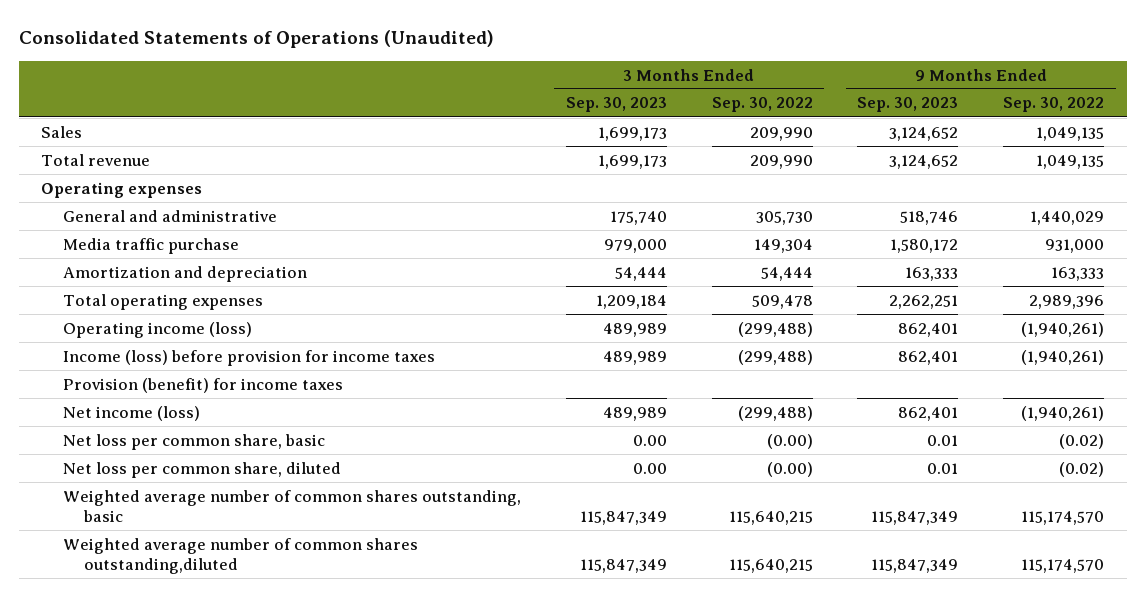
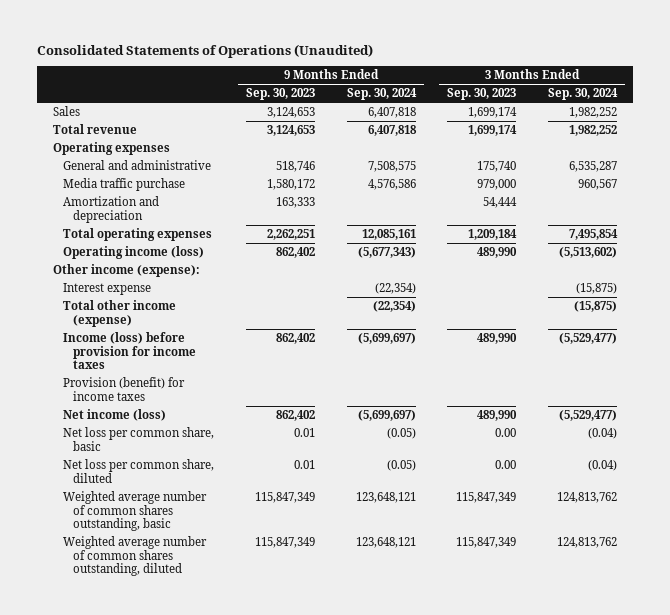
[711,97,813,113] Sep. 30, 2022 -> none
[1003,97,1105,113] Sep. 30, 2022 -> none
none -> [346,88,417,101] Sep. 30, 2024
none -> [548,88,619,101] Sep. 30, 2024
[597,126,667,141] 1,699,173 -> [468,107,518,119] 1,699,174
[889,126,959,141] 3,124,652 -> [266,107,315,119] 3,124,653
[597,154,667,169] 1,699,173 -> [468,125,518,137] 1,699,174
[889,154,959,169] 3,124,652 -> [266,125,315,137] 3,124,653
[602,322,667,337] 489,989 -> [477,247,518,259] 489,990
[898,322,959,337] 862,401 -> [275,247,315,259] 862,402
none -> [53,264,201,278] Other income (expense):
none -> [62,283,151,296] Interest expense
none -> [62,300,176,327] Total other income (expense)
[602,350,667,365] 489,989 -> [477,333,518,345] 489,990
[898,350,959,365] 862,401 -> [275,333,315,345] 862,402
[602,406,667,421] 489,989 -> [477,410,518,422] 489,990
[898,406,959,421] 862,401 -> [275,410,315,422] 862,402
[62,537,418,574] Weighted average number of common shares outstanding,diluted -> [62,536,207,577] Weighted average number of common shares outstanding, diluted

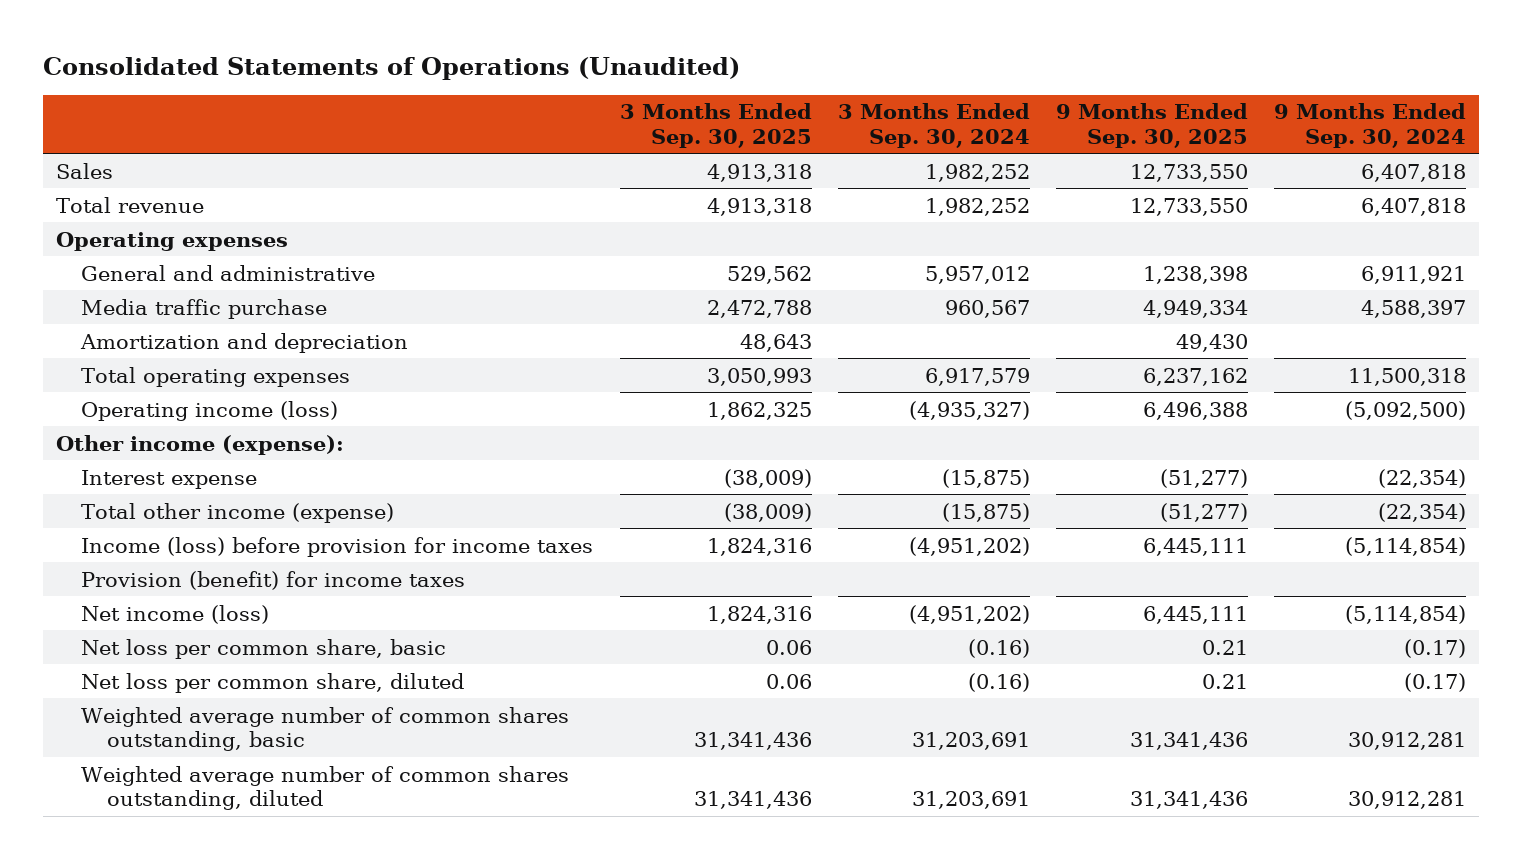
[245,88,315,101] Sep. 30, 2023 -> none
[447,88,517,101] Sep. 30, 2023 -> none
none -> [619,103,812,148] 3 Months Ended Sep. 30, 2025
none -> [1056,103,1249,148] 9 Months Ended Sep. 30, 2025
[367,161,416,173] 7,508,575 -> [1361,265,1467,284] 6,911,921
[569,161,618,173] 6,535,287 -> [924,265,1030,284] 5,957,012
[367,179,416,191] 4,576,586 -> [1361,299,1467,318] 4,588,397
[361,229,416,241] 12,085,161 -> [1348,367,1467,386] 11,500,318
[569,229,619,241] 7,495,854 -> [924,367,1030,386] 6,917,579
[357,247,416,259] (5,677,343) -> [1345,400,1467,420] (5,092,500)
[559,247,618,259] (5,513,602) -> [908,400,1030,420] (4,935,327)
[357,333,416,345] (5,699,697) -> [1345,536,1467,556] (5,114,854)
[559,333,618,345] (5,529,477) -> [908,536,1030,556] (4,951,202)
[357,410,416,422] (5,699,697) -> [1345,604,1467,624] (5,114,854)
[559,410,618,422] (5,529,477) -> [908,604,1030,624] (4,951,202)
[386,428,416,440] (0.05) -> [1404,638,1467,658] (0.17)
[588,428,618,440] (0.04) -> [967,638,1030,658] (0.16)
[386,460,416,472] (0.05) -> [1404,672,1467,692] (0.17)
[588,460,618,472] (0.04) -> [967,672,1030,692] (0.16)
[355,492,416,504] 123,648,121 -> [1348,731,1467,750] 30,912,281
[557,492,618,504] 124,813,762 -> [911,731,1030,750] 31,203,691
[355,537,416,549] 123,648,121 -> [1348,790,1467,809] 30,912,281
[557,537,618,549] 124,813,762 -> [911,790,1030,809] 31,203,691

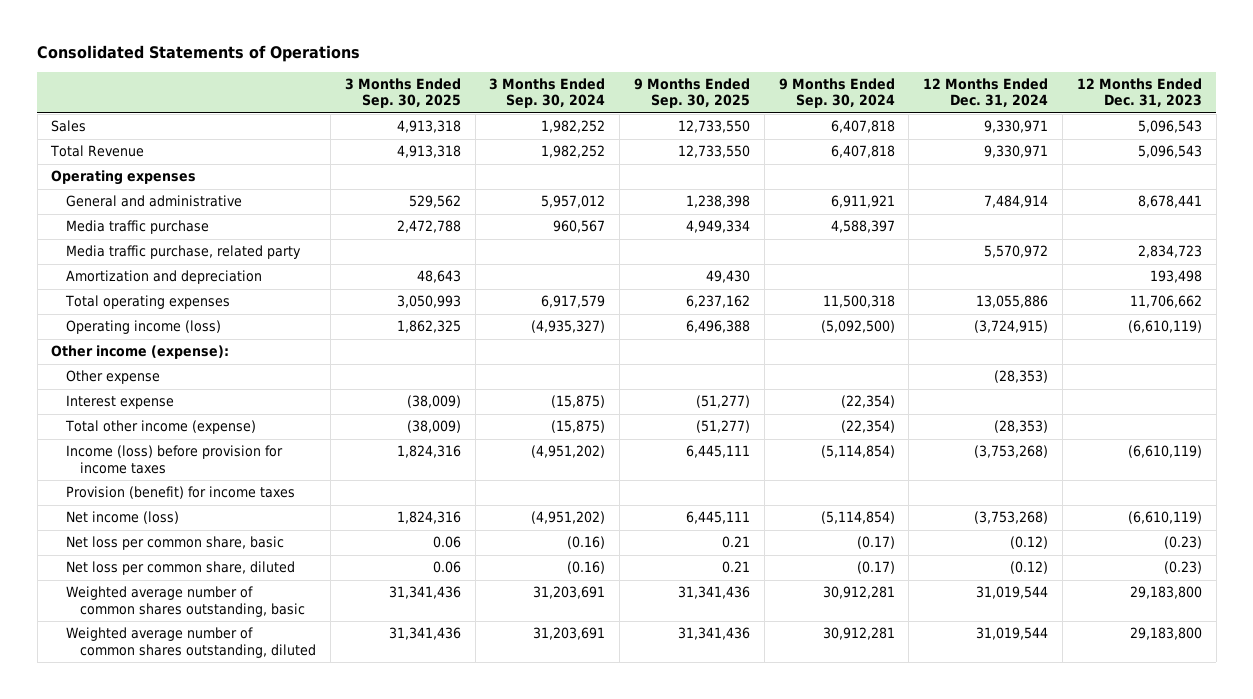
[42,56,740,80] Consolidated Statements of Operations (Unaudited) -> [37,45,361,63] Consolidated Statements of Operations
none -> [923,77,1049,108] 12 Months Ended Dec. 31, 2024
none -> [1076,77,1202,108] 12 Months Ended Dec. 31, 2023
[55,196,204,213] Total revenue -> [50,145,145,158] Total Revenue
none -> [65,245,301,260] Media traffic purchase, related party
none -> [65,370,160,385] Other expense

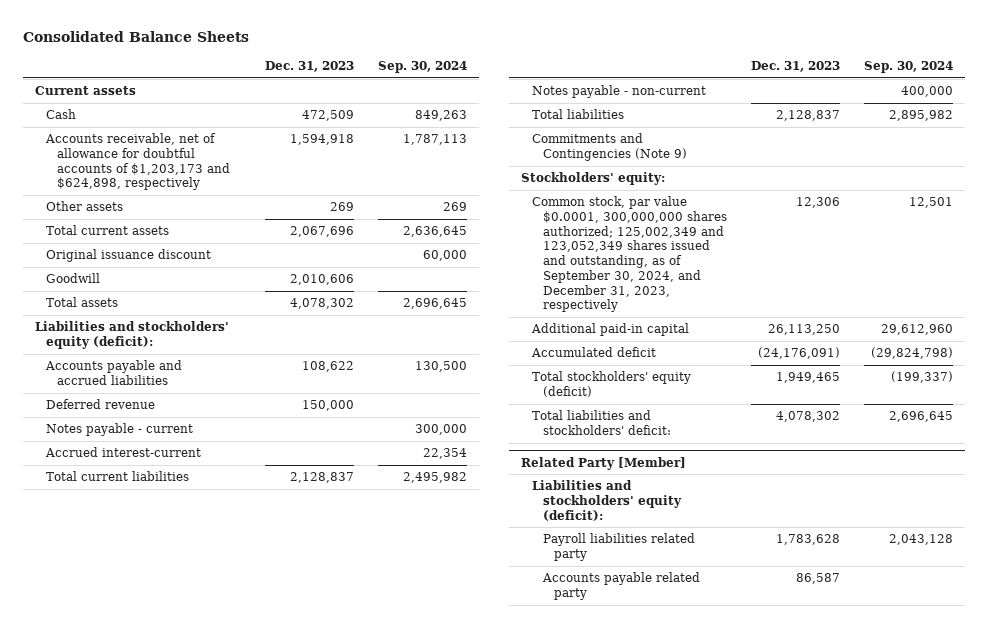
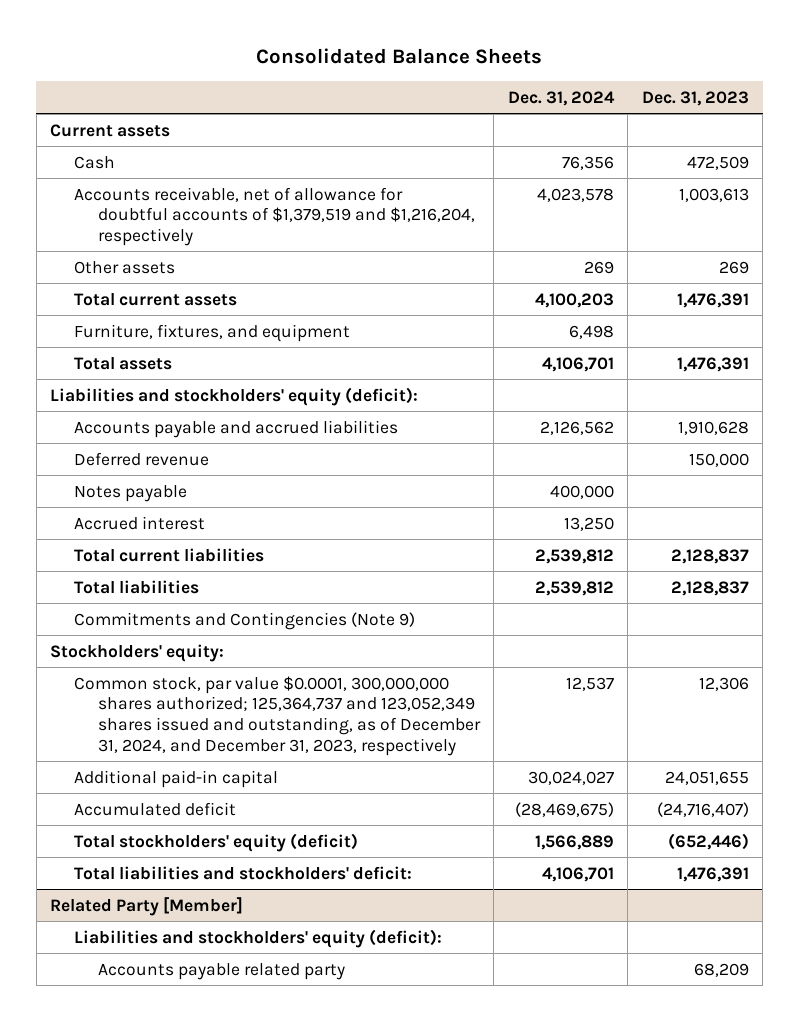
[377,60,467,73] Sep. 30, 2024 -> none
none -> [507,90,615,106] Dec. 31, 2024
[44,133,230,191] Accounts receivable, net of allowance for doubtful accounts of $1,203,173 and $624,898, respectively -> [73,186,475,246] Accounts receivable, net of allowance for doubtful accounts of $1,379,519 and $1,216,204, respectively
[289,134,354,146] 1,594,918 -> [678,187,749,202] 1,003,613
[45,249,211,263] Original issuance discount -> none
[45,273,100,284] Goodwill -> none
[289,226,354,238] 2,067,696 -> [676,292,749,308] 1,476,391
none -> [73,323,350,342] Furniture, fixtures, and equipment
[289,298,354,310] 4,078,302 -> [676,356,749,372] 1,476,391
[301,361,354,373] 108,622 -> [677,420,749,435] 1,910,628
[45,423,193,437] Notes payable - current -> [73,484,187,502] Notes payable
[44,447,201,458] Accrued interest-current -> [73,515,205,530] Accrued interest
[531,85,706,99] Notes payable - non-current -> none
[531,196,727,313] Common stock, par value $0.0001, 300,000,000 shares authorized; 125,002,349 and 123,052,349 shares issued and outstanding, as of September 30, 2024, and December 31, 2023, respectively -> [73,675,481,756] Common stock, par value $0.0001, 300,000,000 shares authorized; 125,364,737 and 123,052,349 shares issued and outstanding, as of December 31, 2024, and December 31, 2023, respectively
[767,324,840,336] 26,113,250 -> [664,770,749,785] 24,051,655
[757,347,840,360] (24,176,091) -> [656,801,749,817] (24,716,407)
[775,372,840,384] 1,949,465 -> [667,832,749,850] (652,446)
[775,411,840,423] 4,078,302 -> [676,866,749,882] 1,476,391
[542,533,695,562] Payroll liabilities related party -> none
[795,573,840,585] 86,587 -> [693,962,749,977] 68,209

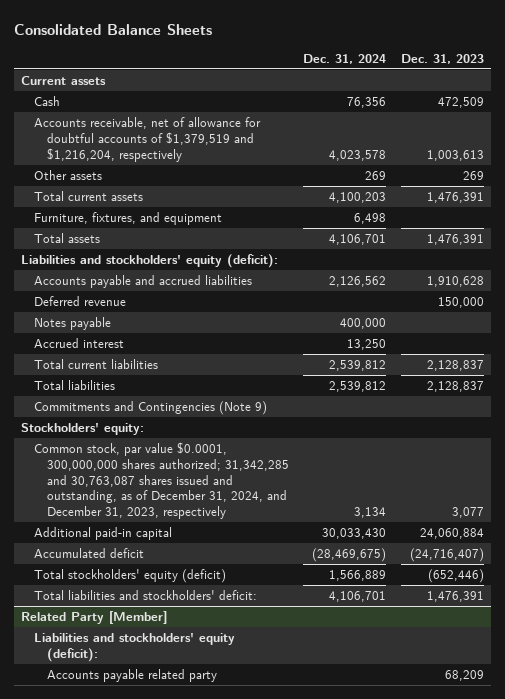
[73,675,481,756] Common stock, par value $0.0001, 300,000,000 shares authorized; 125,364,737 and 123,052,349 shares issued and outstanding, as of December 31, 2024, and December 31, 2023, respectively -> [34,442,289,519] Common stock, par value $0.0001, 300,000,000 shares authorized; 31,342,285 and 30,763,087 shares issued and outstanding, as of December 31, 2024, and December 31, 2023, respectively
[565,676,614,691] 12,537 -> [354,506,387,518] 3,134
[698,676,749,691] 12,306 -> [451,506,484,518] 3,077
[527,770,614,785] 30,024,027 -> [322,528,387,540] 30,033,430
[664,770,749,785] 24,051,655 -> [419,528,484,540] 24,060,884

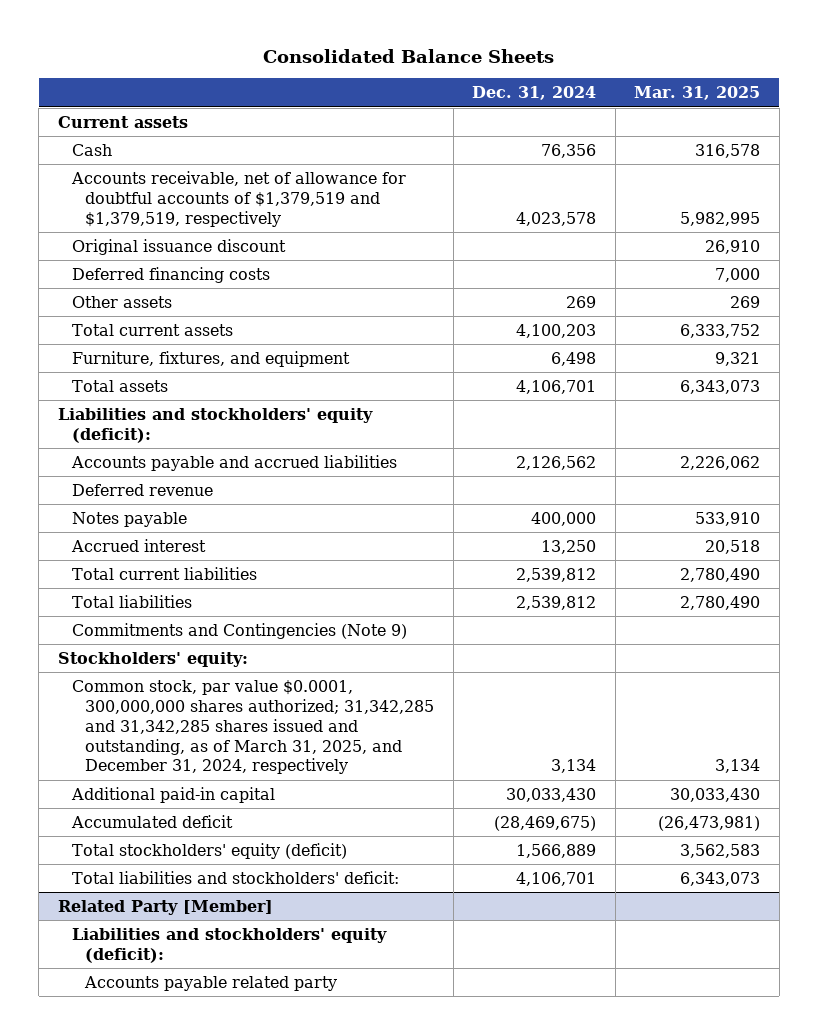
[400,53,484,64] Dec. 31, 2023 -> none
none -> [634,86,761,101] Mar. 31, 2025
[34,117,262,162] Accounts receivable, net of allowance for doubtful accounts of $1,379,519 and $1,216,204, respectively -> [70,170,406,227] Accounts receivable, net of allowance for doubtful accounts of $1,379,519 and $1,379,519, respectively
none -> [71,238,286,255] Original issuance discount
none -> [71,266,270,283] Deferred financing costs
[34,442,289,519] Common stock, par value $0.0001, 300,000,000 shares authorized; 31,342,285 and 30,763,087 shares issued and outstanding, as of December 31, 2024, and December 31, 2023, respectively -> [71,679,435,775] Common stock, par value $0.0001, 300,000,000 shares authorized; 31,342,285 and 31,342,285 shares issued and outstanding, as of March 31, 2025, and December 31, 2024, respectively

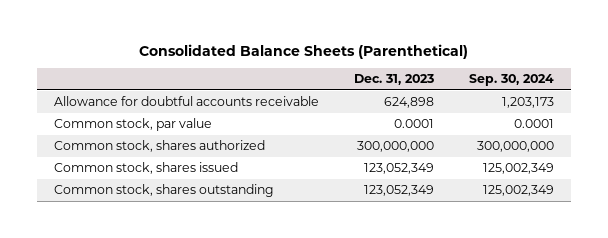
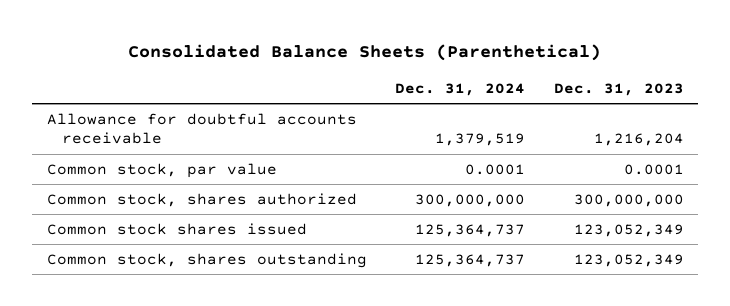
[468,74,554,87] Sep. 30, 2024 -> none
none -> [395,82,526,96] Dec. 31, 2024
[383,97,434,109] 624,898 -> [593,133,684,147] 1,216,204
[54,162,239,175] Common stock, shares issued -> [46,222,307,235] Common stock shares issued

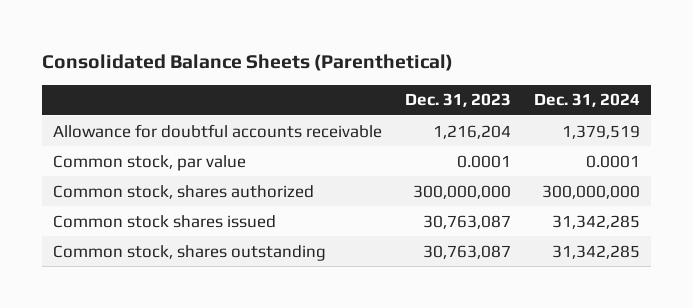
[415,223,526,237] 125,364,737 -> [551,214,640,229] 31,342,285
[573,223,684,237] 123,052,349 -> [422,214,511,229] 30,763,087
[415,253,526,267] 125,364,737 -> [551,244,640,259] 31,342,285
[573,253,684,267] 123,052,349 -> [422,244,511,259] 30,763,087

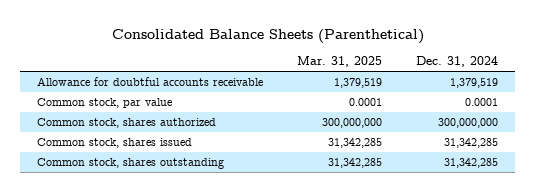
[404,93,511,108] Dec. 31, 2023 -> none
none -> [297,56,383,68] Mar. 31, 2025
[52,214,276,228] Common stock shares issued -> [37,138,193,149] Common stock, shares issued

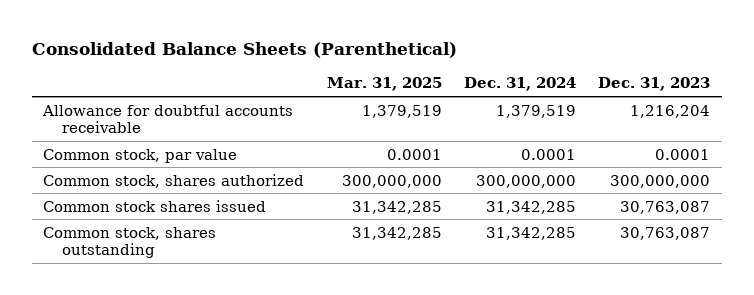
none -> [598,77,711,92] Dec. 31, 2023
[37,138,193,149] Common stock, shares issued -> [43,199,267,212] Common stock shares issued

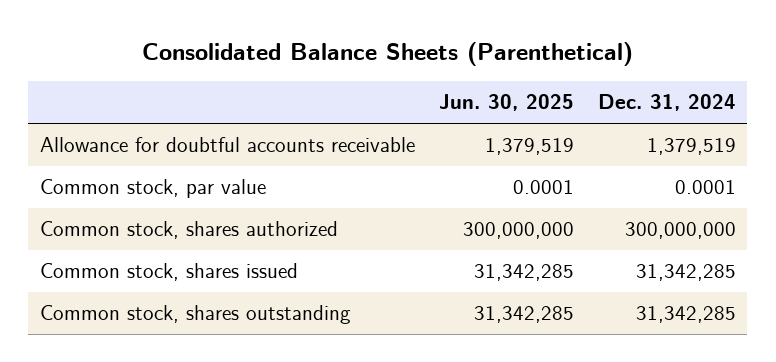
[326,77,442,92] Mar. 31, 2025 -> none
[598,77,711,92] Dec. 31, 2023 -> none
none -> [438,94,574,112] Jun. 30, 2025
[43,199,267,212] Common stock shares issued -> [40,263,299,282] Common stock, shares issued

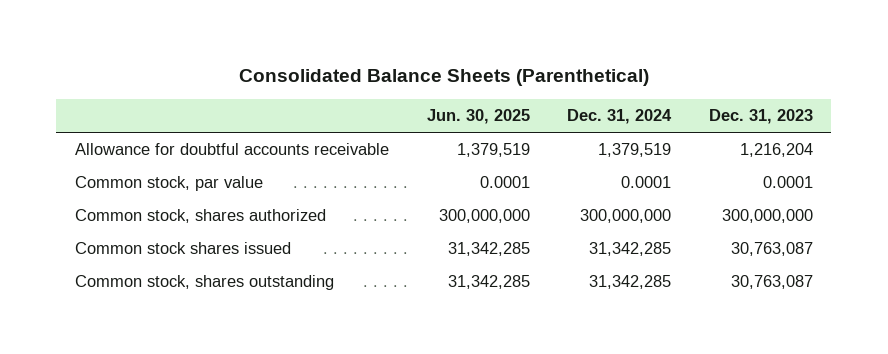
none -> [708,109,813,125] Dec. 31, 2023
[40,263,299,282] Common stock, shares issued -> [75,242,292,255] Common stock shares issued

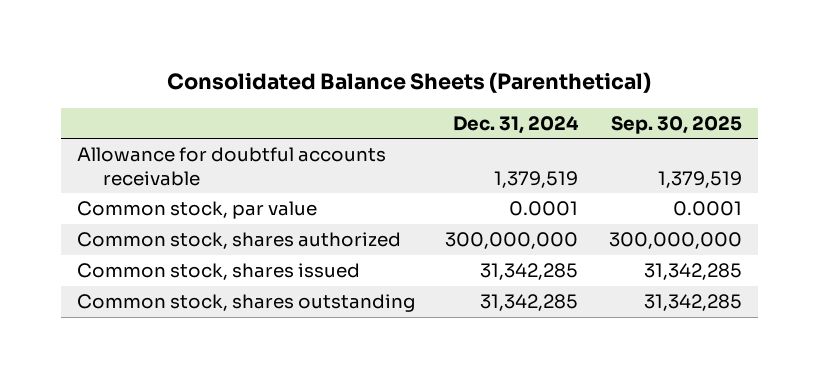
[426,109,530,125] Jun. 30, 2025 -> none
[708,109,813,125] Dec. 31, 2023 -> none
none -> [611,115,743,134] Sep. 30, 2025
[75,242,292,255] Common stock shares issued -> [76,263,360,281] Common stock, shares issued

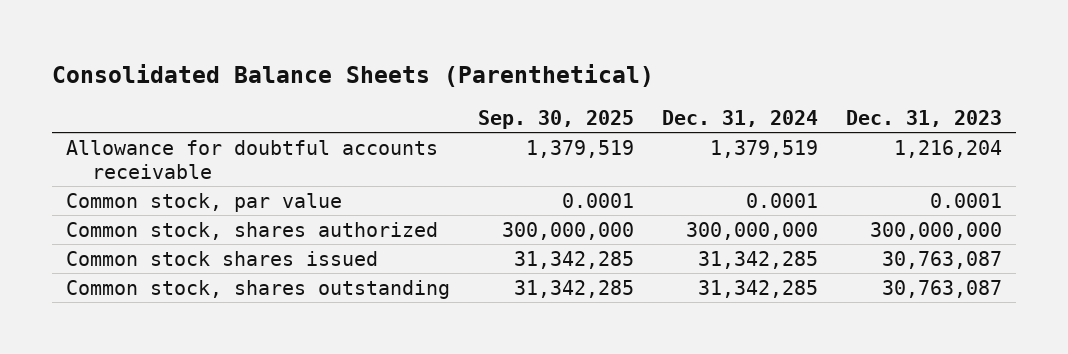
none -> [846,110,1003,128] Dec. 31, 2023
[76,263,360,281] Common stock, shares issued -> [66,250,379,266] Common stock shares issued

